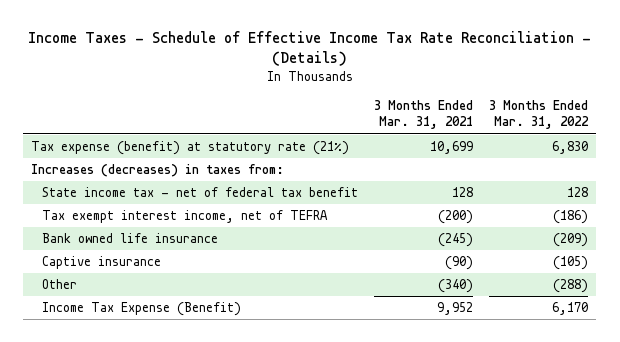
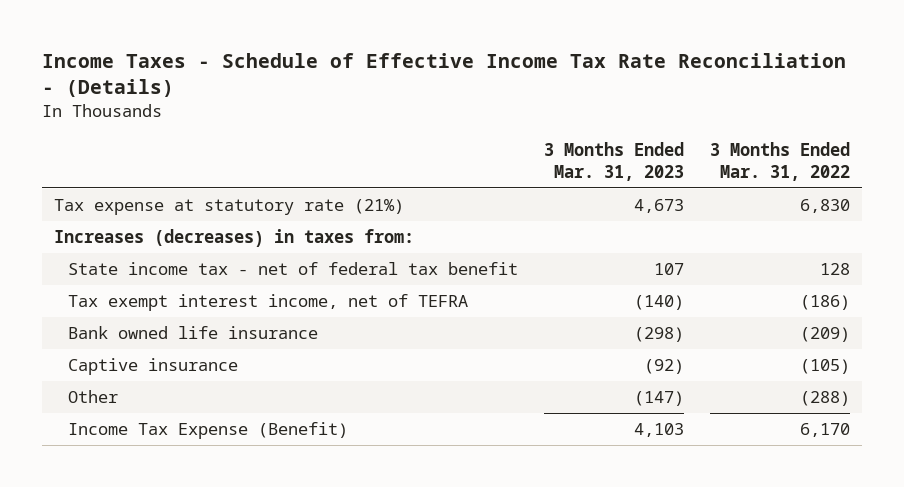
[374,99,474,130] 3 Months Ended Mar. 31, 2021 -> none
none -> [544,142,685,181] 3 Months Ended Mar. 31, 2023
[31,141,350,156] Tax expense (benefit) at statutory rate (21%) -> [54,199,405,216] Tax expense at statutory rate (21%)

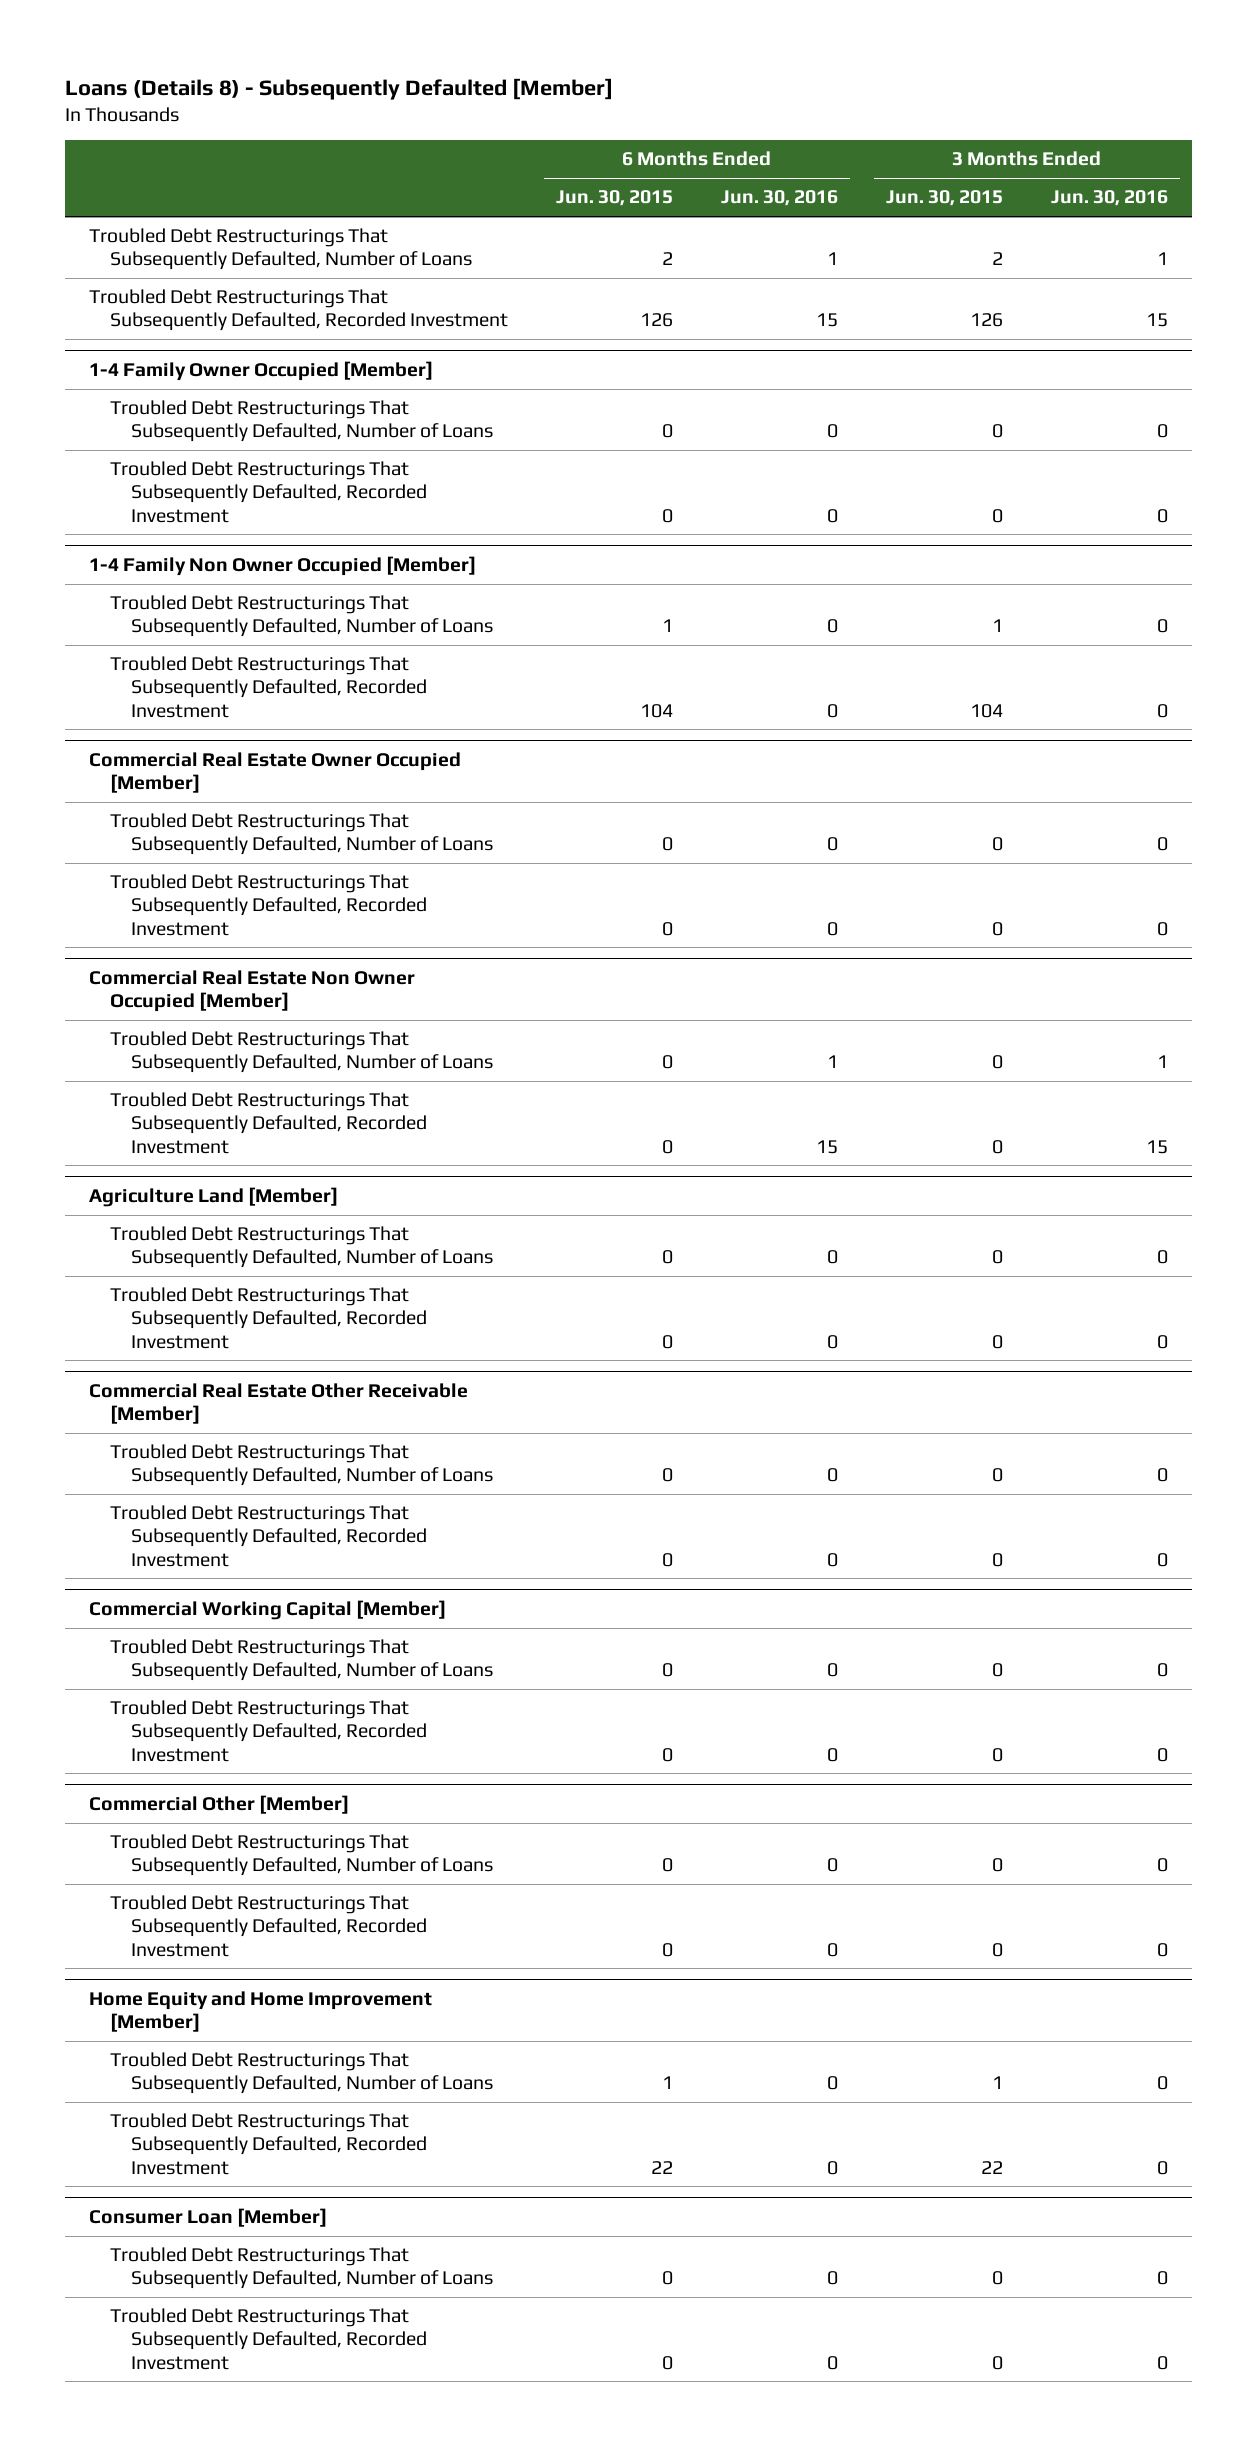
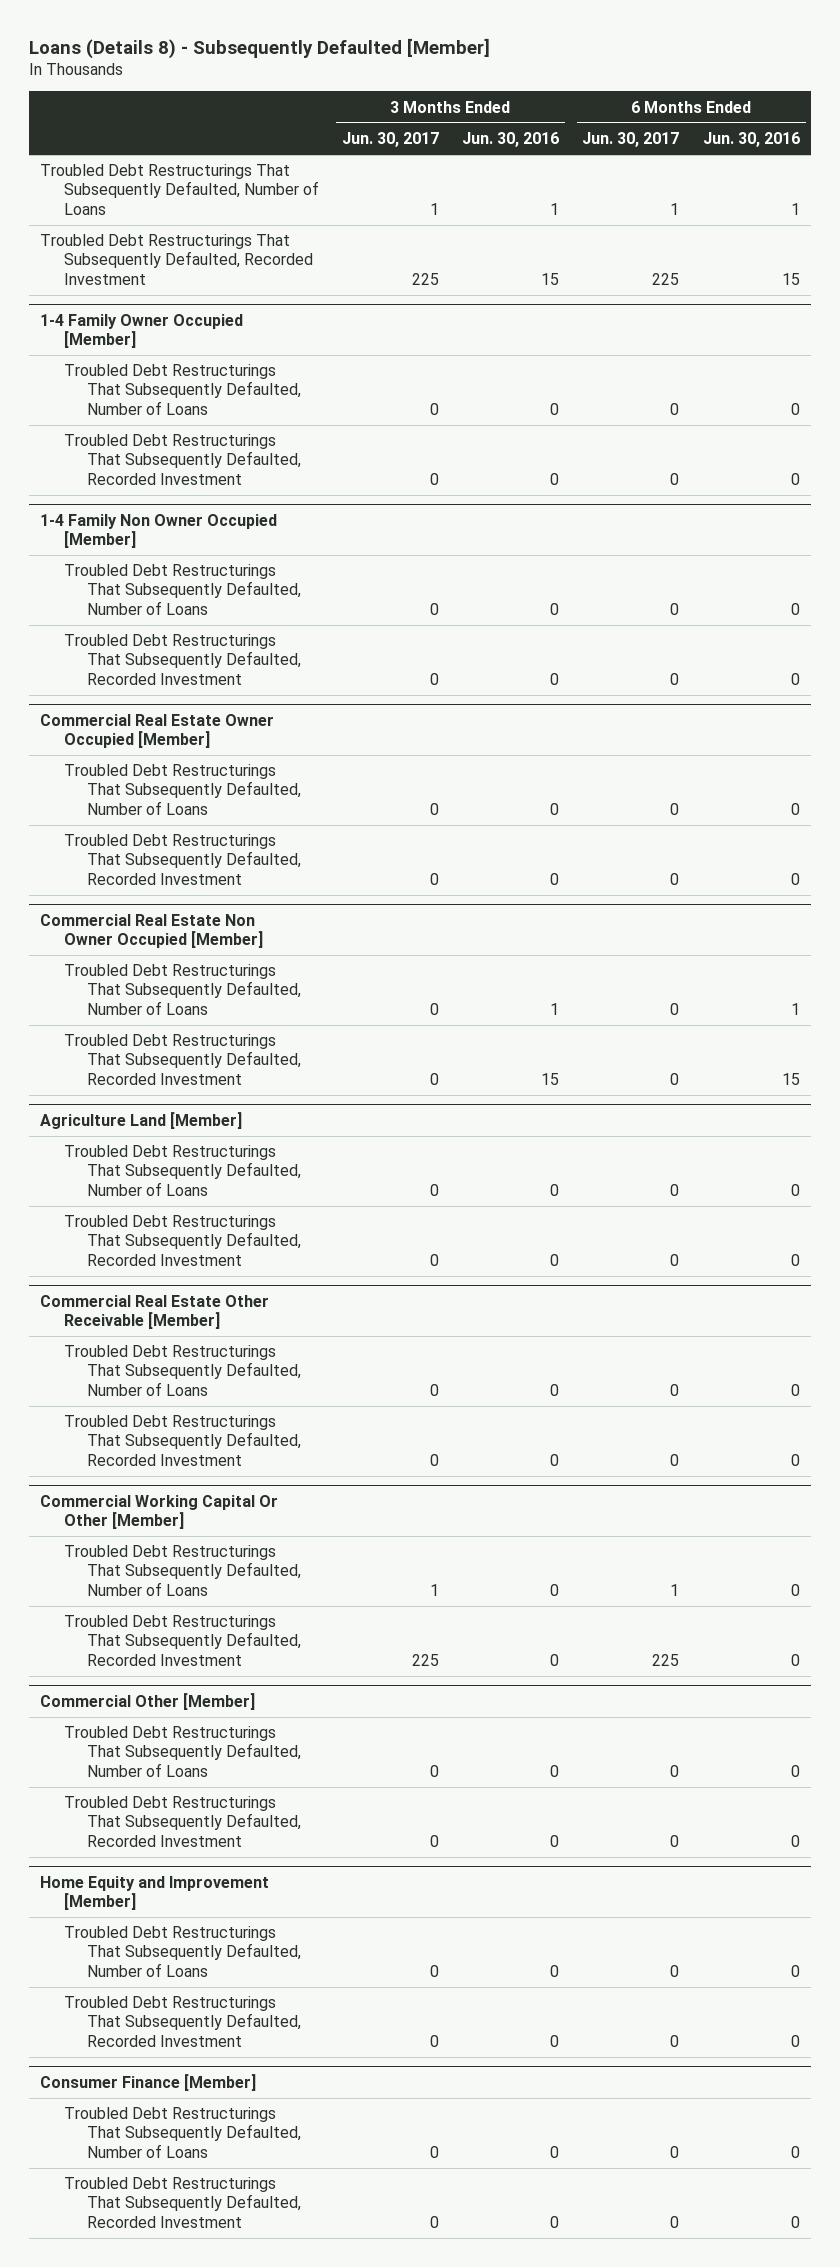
[556,190,674,207] Jun. 30, 2015 -> none
[886,190,1004,207] Jun. 30, 2015 -> none
none -> [341,132,439,148] Jun. 30, 2017
none -> [582,132,680,148] Jun. 30, 2017
[88,1599,446,1620] Commercial Working Capital [Member] -> [40,1494,279,1530] Commercial Working Capital Or Other [Member]
[88,1990,432,2033] Home Equity and Home Improvement [Member] -> [40,1875,270,1911] Home Equity and Improvement [Member]
[88,2207,327,2227] Consumer Loan [Member] -> [40,2073,257,2091] Consumer Finance [Member]

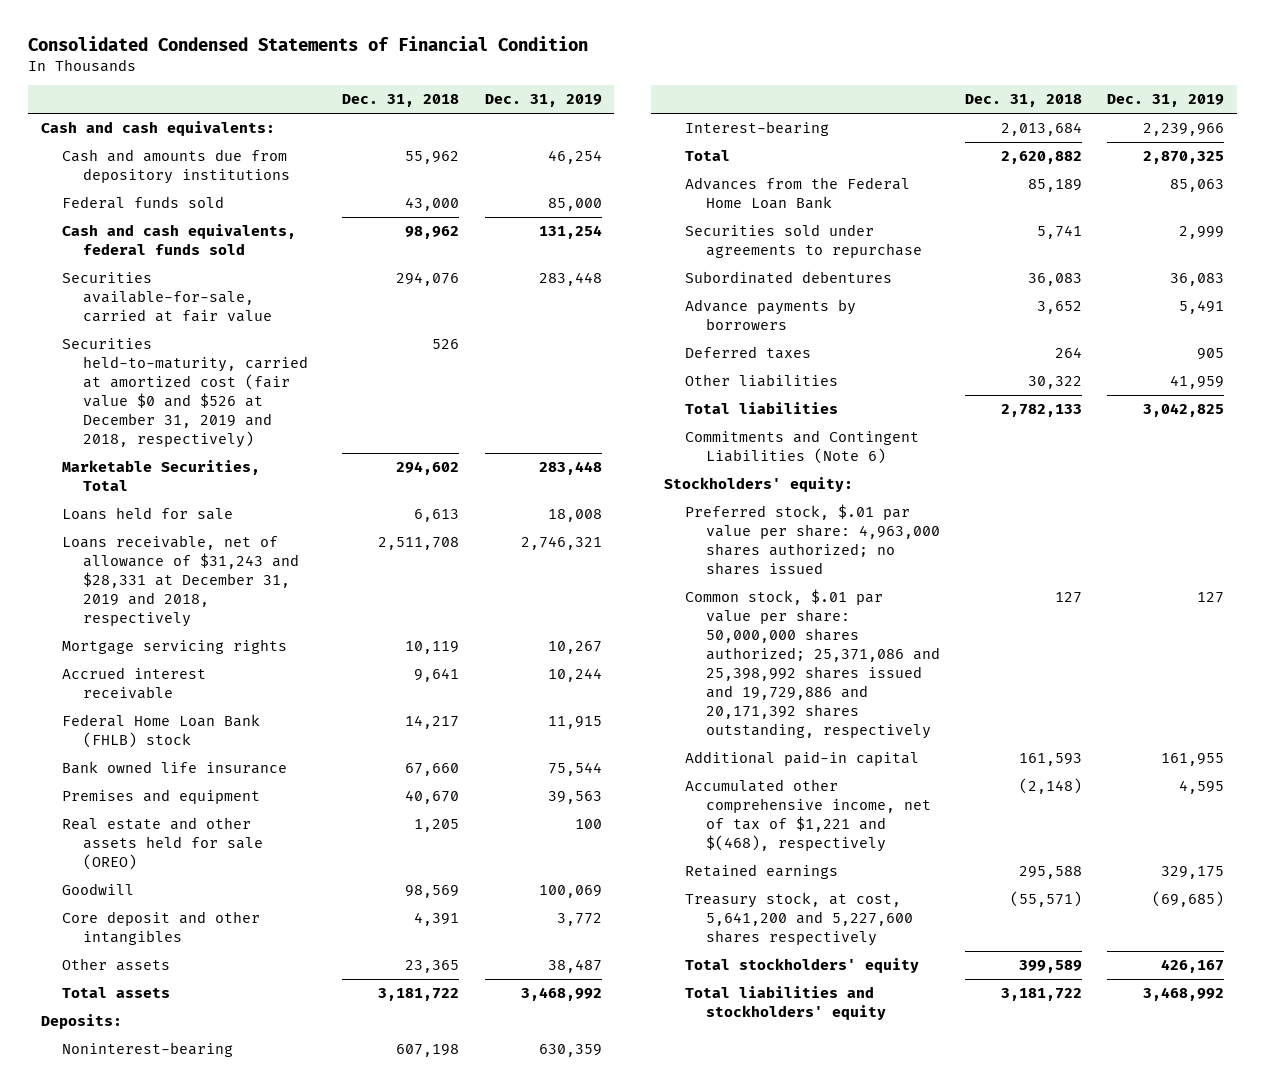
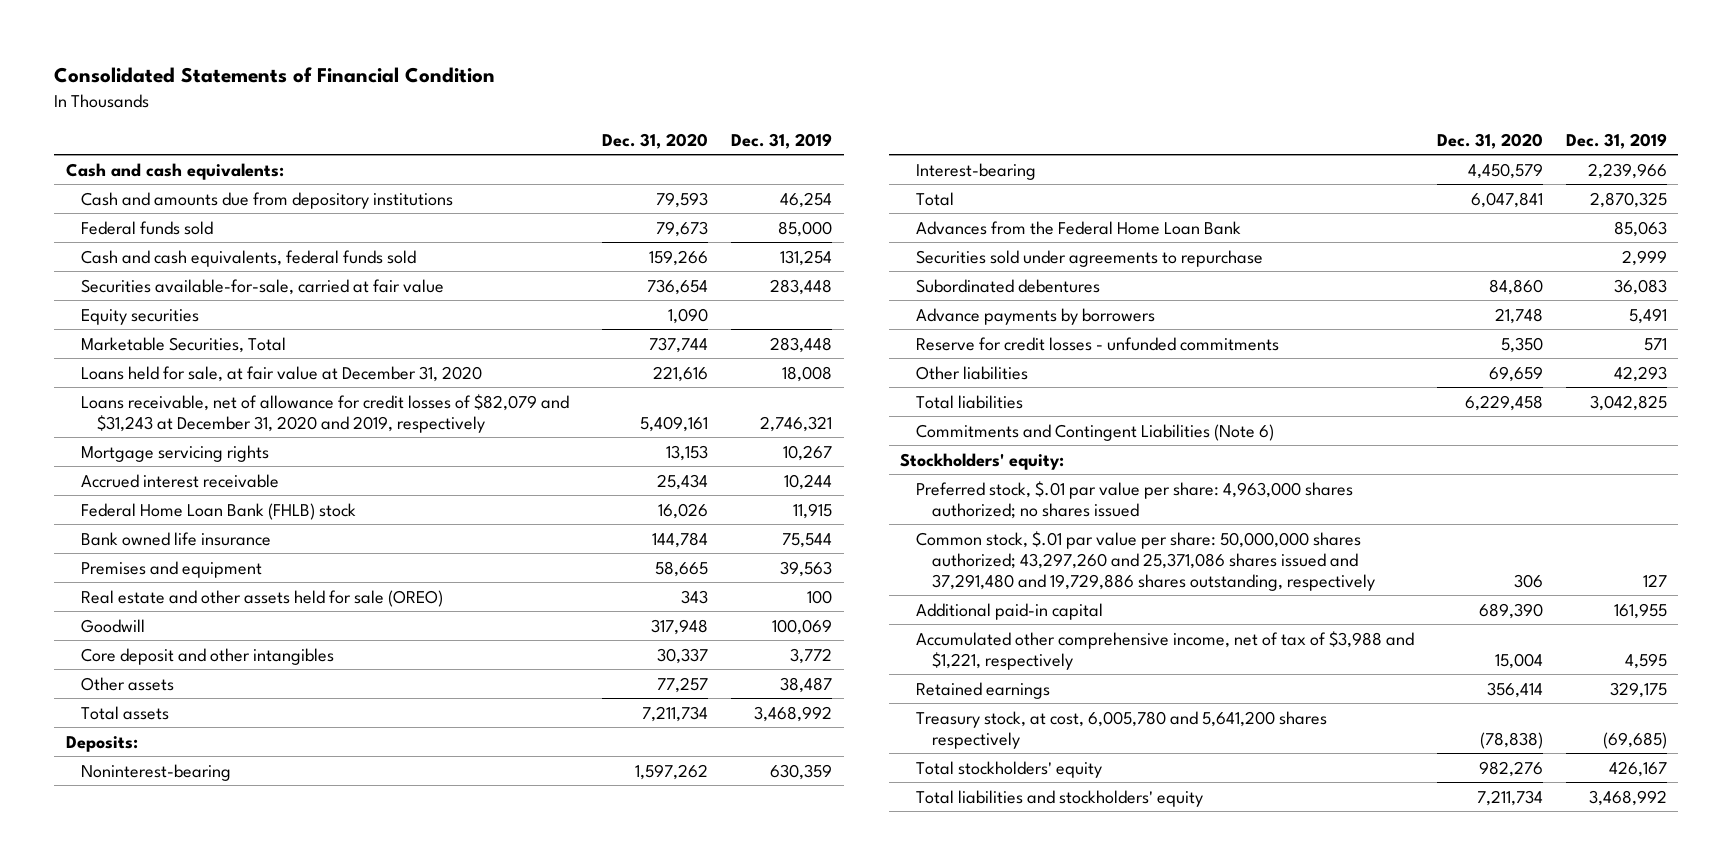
[27,35,588,51] Consolidated Condensed Statements of Financial Condition -> [54,67,496,84] Consolidated Statements of Financial Condition
[342,94,460,108] Dec. 31, 2018 -> none
none -> [602,132,709,149] Dec. 31, 2020
[61,337,308,449] Securities held-to-maturity, carried at amortized cost (fair value $0 and $526 at December 31, 2019 and 2018, respectively) -> none
none -> [81,308,200,325] Equity securities
[61,506,233,520] Loans held for sale -> [81,365,483,382] Loans held for sale, at fair value at December 31, 2020
[61,534,299,628] Loans receivable, net of allowance of $31,243 and $28,331 at December 31, 2019 and 2018, respectively -> [81,393,570,433] Loans receivable, net of allowance for credit losses of $82,079 and $31,243 at December 31, 2020 and 2019, respectively
[684,345,811,359] Deferred taxes -> none
none -> [915,336,1279,351] Reserve for credit losses - unfunded commitments
[1170,374,1225,389] 41,959 -> [1613,365,1667,382] 42,293
[684,588,940,740] Common stock, $.01 par value per share: 50,000,000 shares authorized; 25,371,086 and 25,398,992 shares issued and 19,729,886 and 20,171,392 shares outstanding, respectively -> [915,530,1375,591] Common stock, $.01 par value per share: 50,000,000 shares authorized; 43,297,260 and 25,371,086 shares issued and 37,291,480 and 19,729,886 shares outstanding, respectively
[684,778,931,853] Accumulated other comprehensive income, net of tax of $1,221 and $(468), respectively -> [915,630,1414,670] Accumulated other comprehensive income, net of tax of $3,988 and $1,221, respectively
[684,891,913,947] Treasury stock, at cost, 5,641,200 and 5,227,600 shares respectively -> [915,710,1327,749] Treasury stock, at cost, 6,005,780 and 5,641,200 shares respectively

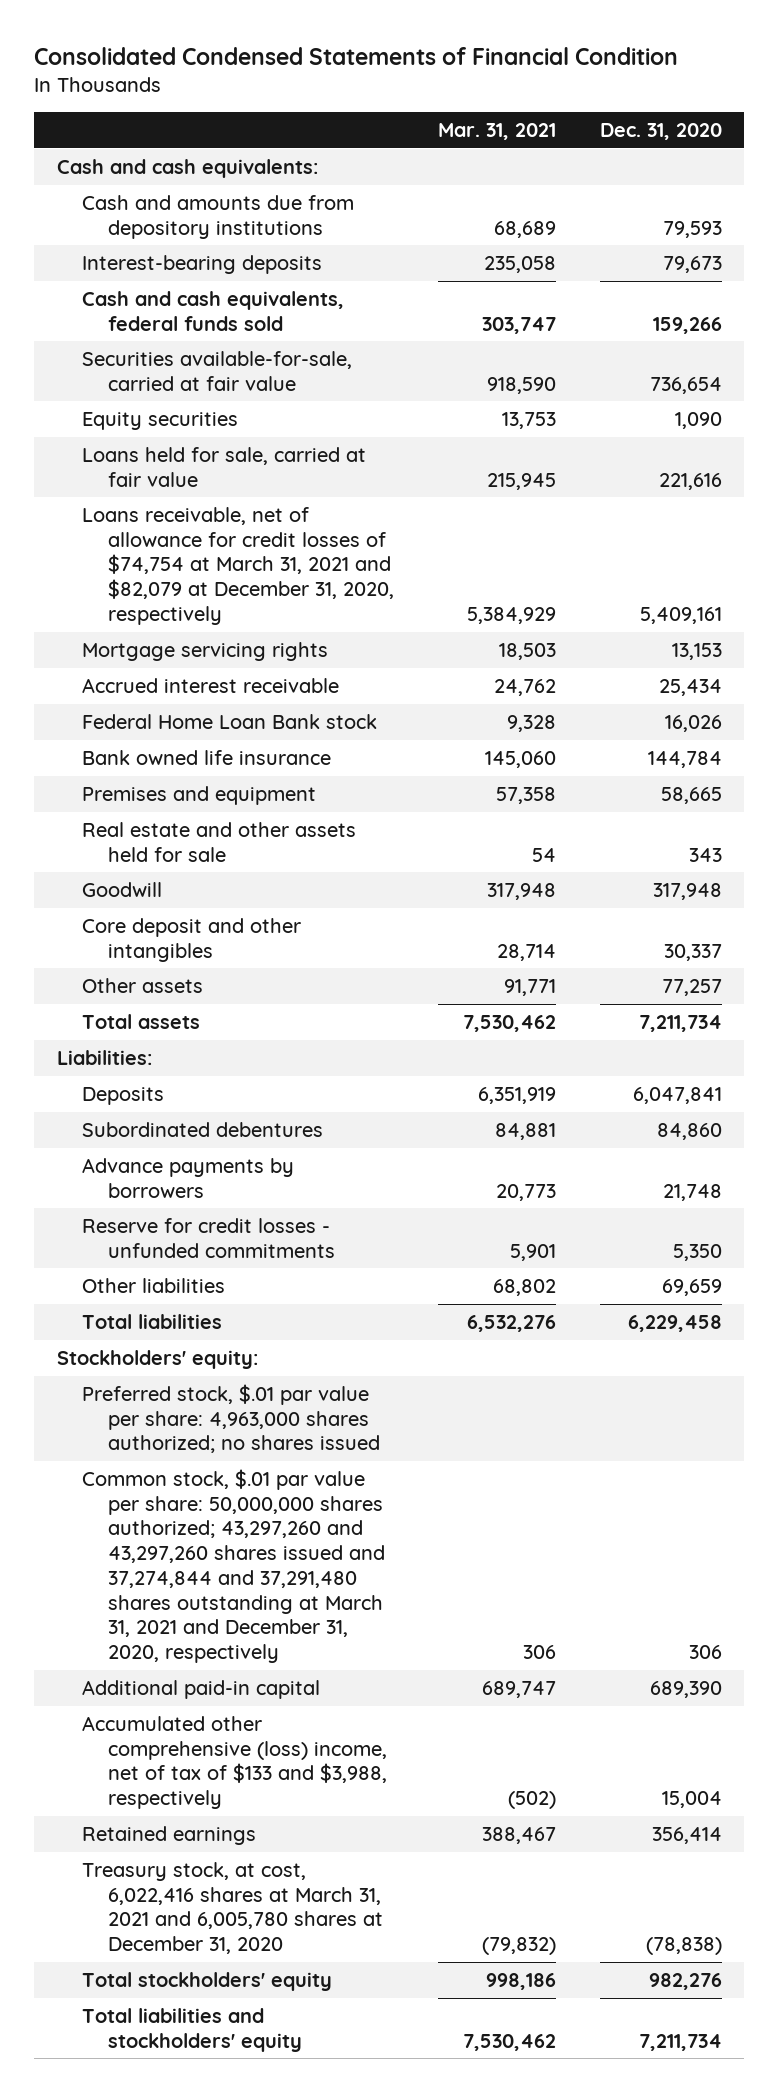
[54,67,496,84] Consolidated Statements of Financial Condition -> [34,47,679,66] Consolidated Condensed Statements of Financial Condition
[731,132,833,149] Dec. 31, 2019 -> none
none -> [437,123,556,141] Mar. 31, 2021
[81,220,214,235] Federal funds sold -> [82,254,323,274] Interest-bearing deposits
[81,336,287,353] Marketable Securities, Total -> none
[81,365,483,382] Loans held for sale, at fair value at December 31, 2020 -> [82,446,367,487] Loans held for sale, carried at fair value
[81,393,570,433] Loans receivable, net of allowance for credit losses of $82,079 and $31,243 at December 31, 2020 and 2019, respectively -> [82,506,394,625] Loans receivable, net of allowance for credit losses of $74,754 at March 31, 2021 and $82,079 at December 31, 2020, respectively
[81,502,357,520] Federal Home Loan Bank (FHLB) stock -> [82,713,378,729] Federal Home Loan Bank stock
[81,589,444,607] Real estate and other assets held for sale (OREO) -> [82,821,357,862] Real estate and other assets held for sale
[65,735,138,752] Deposits: -> none
[81,763,232,781] Noninterest-bearing -> none
[915,162,1036,180] Interest-bearing -> none
[915,220,1241,235] Advances from the Federal Home Loan Bank -> none
[915,249,1263,267] Securities sold under agreements to repurchase -> none
none -> [56,1049,152,1065] Liabilities:
[915,191,954,206] Total -> [82,1086,165,1105] Deposits
[915,423,1274,441] Commitments and Contingent Liabilities (Note 6) -> none
[915,530,1375,591] Common stock, $.01 par value per share: 50,000,000 shares authorized; 43,297,260 and 25,371,086 shares issued and 37,291,480 and 19,729,886 shares outstanding, respectively -> [82,1468,385,1663] Common stock, $.01 par value per share: 50,000,000 shares authorized; 43,297,260 and 43,297,260 shares issued and 37,274,844 and 37,291,480 shares outstanding at March 31, 2021 and December 31, 2020, respectively
[915,630,1414,670] Accumulated other comprehensive income, net of tax of $3,988 and $1,221, respectively -> [82,1715,387,1810] Accumulated other comprehensive (loss) income, net of tax of $133 and $3,988, respectively
[915,710,1327,749] Treasury stock, at cost, 6,005,780 and 5,641,200 shares respectively -> [82,1861,383,1955] Treasury stock, at cost, 6,022,416 shares at March 31, 2021 and 6,005,780 shares at December 31, 2020

